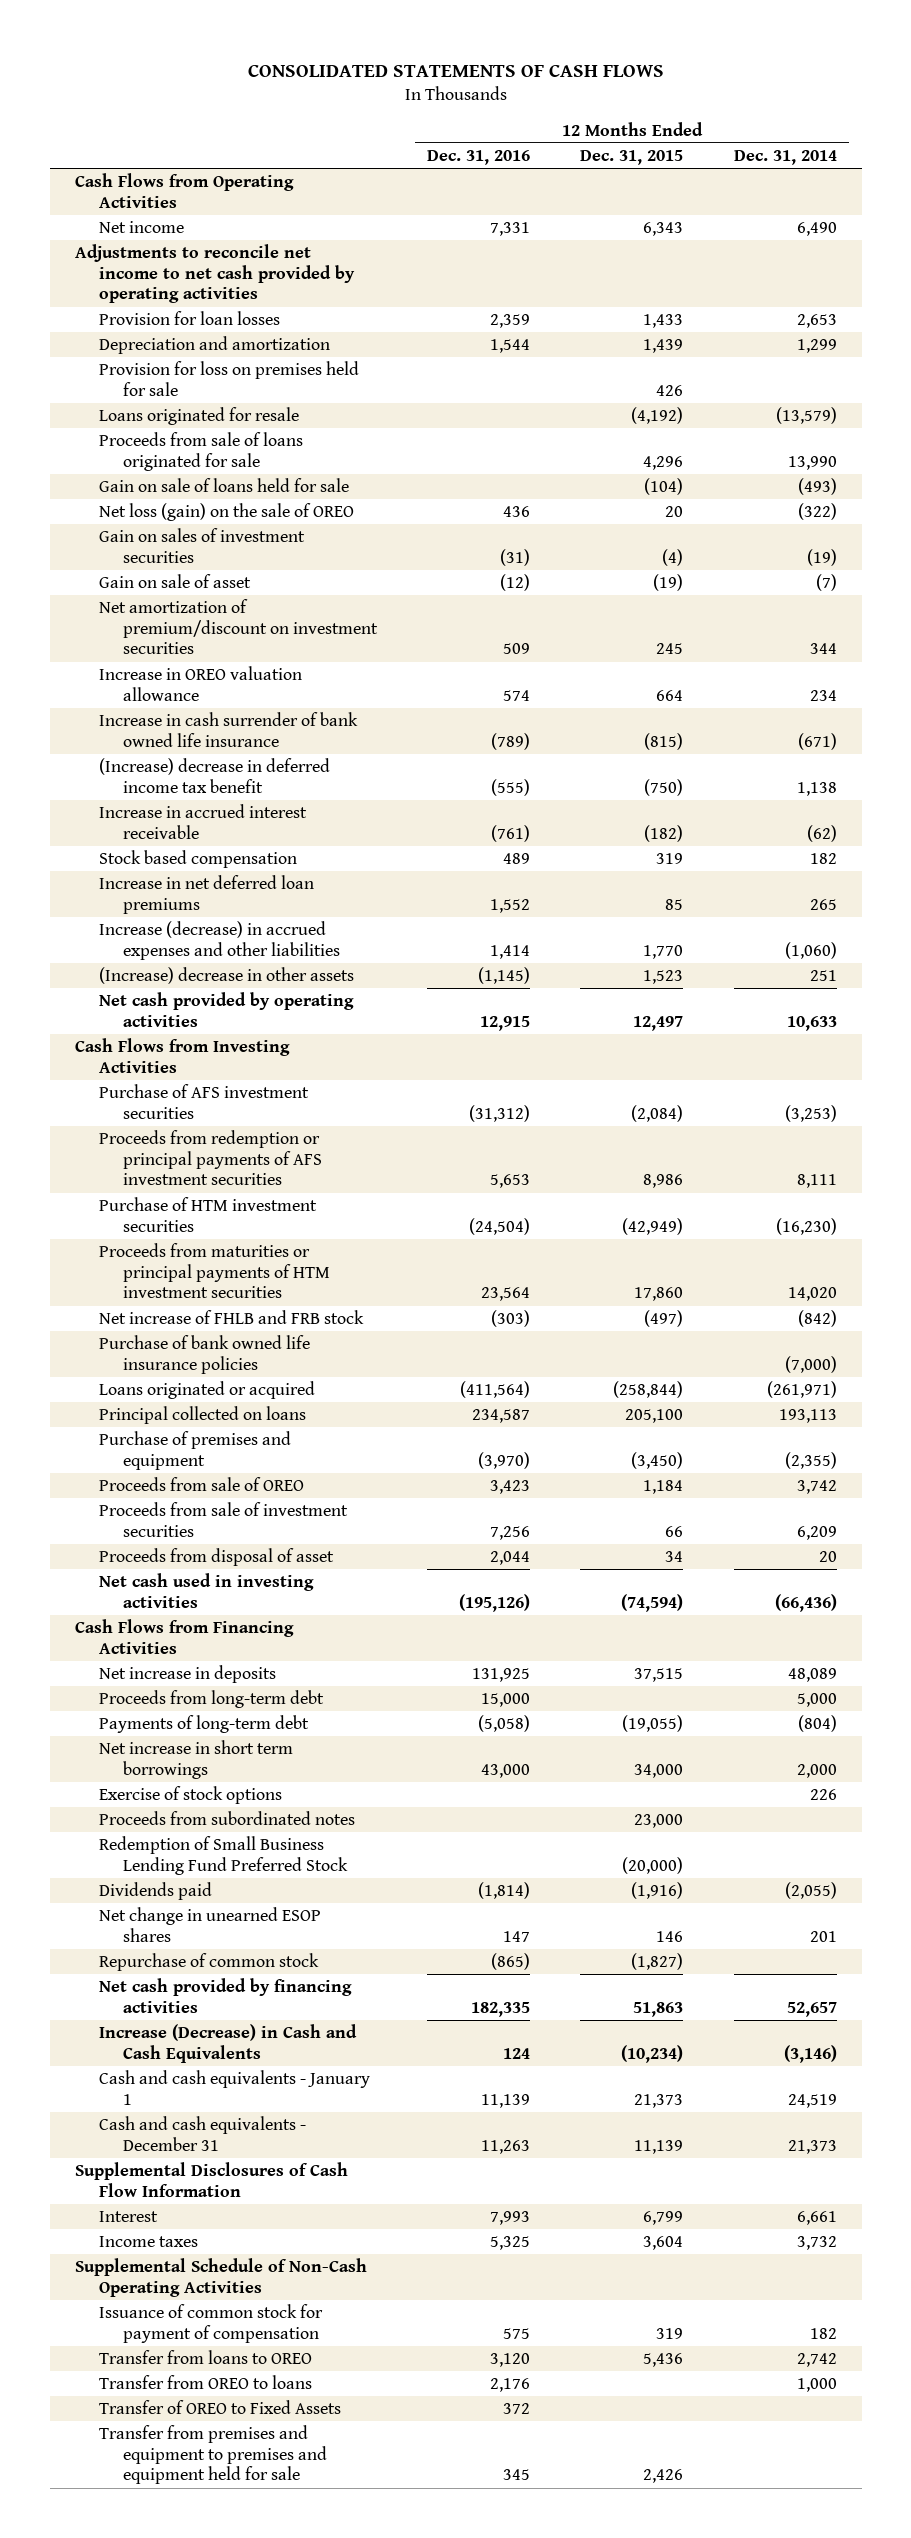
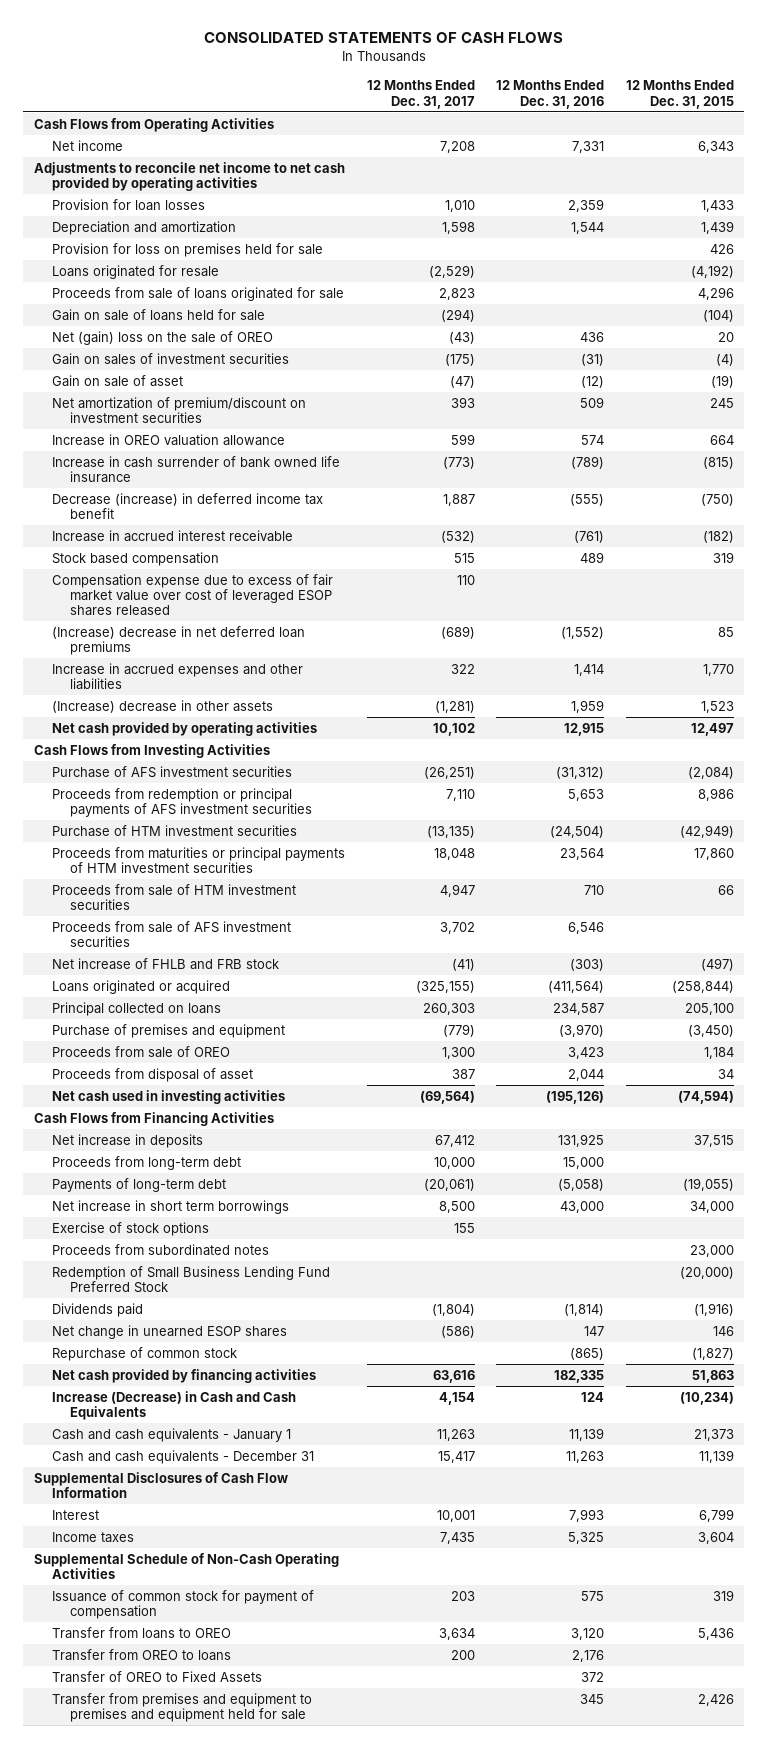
[733,149,837,165] Dec. 31, 2014 -> none
none -> [366,80,475,109] 12 Months Ended Dec. 31, 2017
[98,503,354,522] Net loss (gain) on the sale of OREO -> [52,330,274,345] Net (gain) loss on the sale of OREO
[98,758,330,793] (Increase) decrease in deferred income tax benefit -> [52,492,324,520] Decrease (increase) in deferred income tax benefit
none -> [52,573,334,617] Compensation expense due to excess of fair market value over cost of leveraged ESOP shares released
[98,875,314,914] Increase in net deferred loan premiums -> [52,625,306,656] (Increase) decrease in net deferred loan premiums
[490,898,531,913] 1,552 -> [561,626,605,639] (1,552)
[98,921,341,960] Increase (decrease) in accrued expenses and other liabilities -> [52,662,304,691] Increase in accrued expenses and other liabilities
[478,967,531,985] (1,145) -> [571,699,605,713] 1,959
none -> [52,883,297,911] Proceeds from sale of HTM investment securities
none -> [52,920,292,948] Proceeds from sale of AFS investment securities
[98,1335,310,1374] Purchase of bank owned life insurance policies -> none
[98,1502,348,1537] Proceeds from sale of investment securities -> none

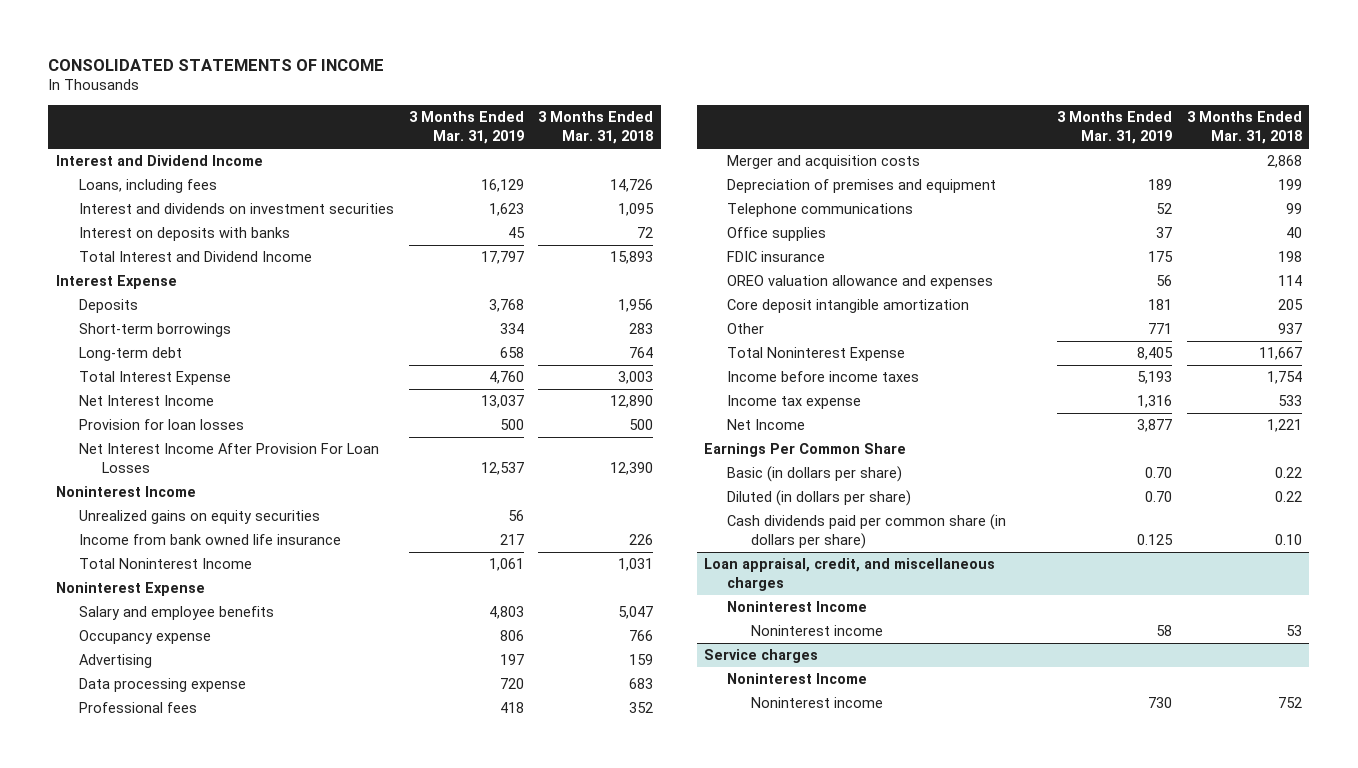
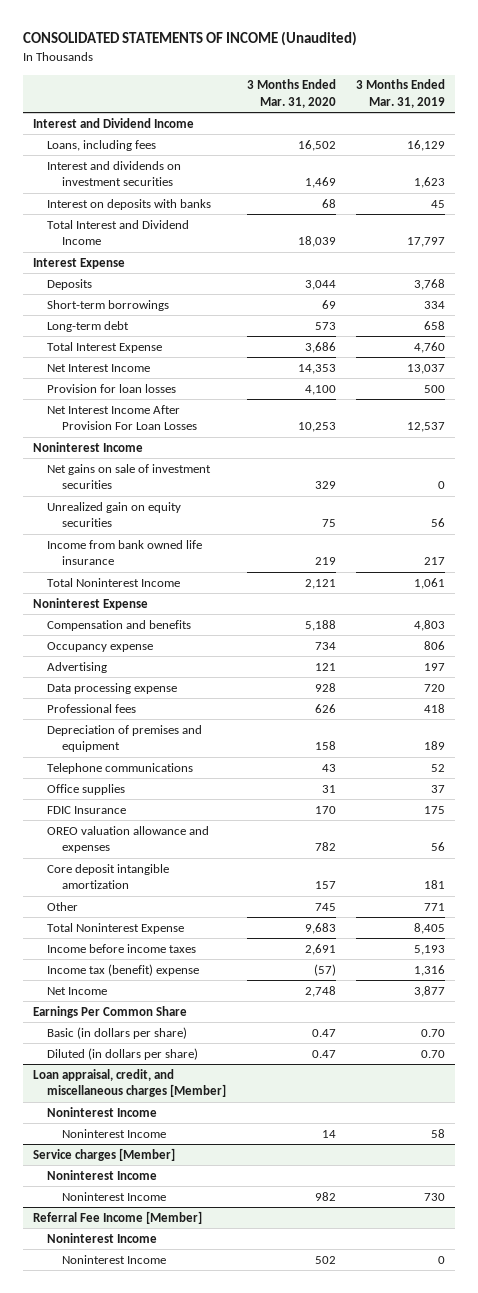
[48,58,385,71] CONSOLIDATED STATEMENTS OF INCOME -> [22,31,357,47] CONSOLIDATED STATEMENTS OF INCOME (Unaudited)
[538,111,654,145] 3 Months Ended Mar. 31, 2018 -> none
none -> [246,79,336,108] 3 Months Ended Mar. 31, 2020
none -> [47,463,212,490] Net gains on sale of investment securities
[78,510,320,525] Unrealized gains on equity securities -> [47,501,182,528] Unrealized gain on equity securities
[78,606,274,621] Salary and employee benefits -> [47,619,192,631] Compensation and benefits
[727,155,921,170] Merger and acquisition costs -> none
[727,251,826,263] FDIC insurance -> [47,805,127,814] FDIC Insurance
[727,395,862,410] Income tax expense -> [47,963,200,976] Income tax (benefit) expense
[727,514,1007,550] Cash dividends paid per common share (in dollars per share) -> none
[704,558,996,592] Loan appraisal, credit, and miscellaneous charges -> [32,1068,227,1098] Loan appraisal, credit, and miscellaneous charges [Member]
[750,625,883,637] Noninterest income -> [61,1128,166,1138] Noninterest Income
[704,649,819,664] Service charges -> [32,1147,175,1161] Service charges [Member]
[750,697,883,709] Noninterest income -> [61,1191,166,1201] Noninterest Income
none -> [32,1210,202,1224] Referral Fee Income [Member]
none -> [47,1232,158,1243] Noninterest Income
none -> [61,1254,166,1264] Noninterest Income

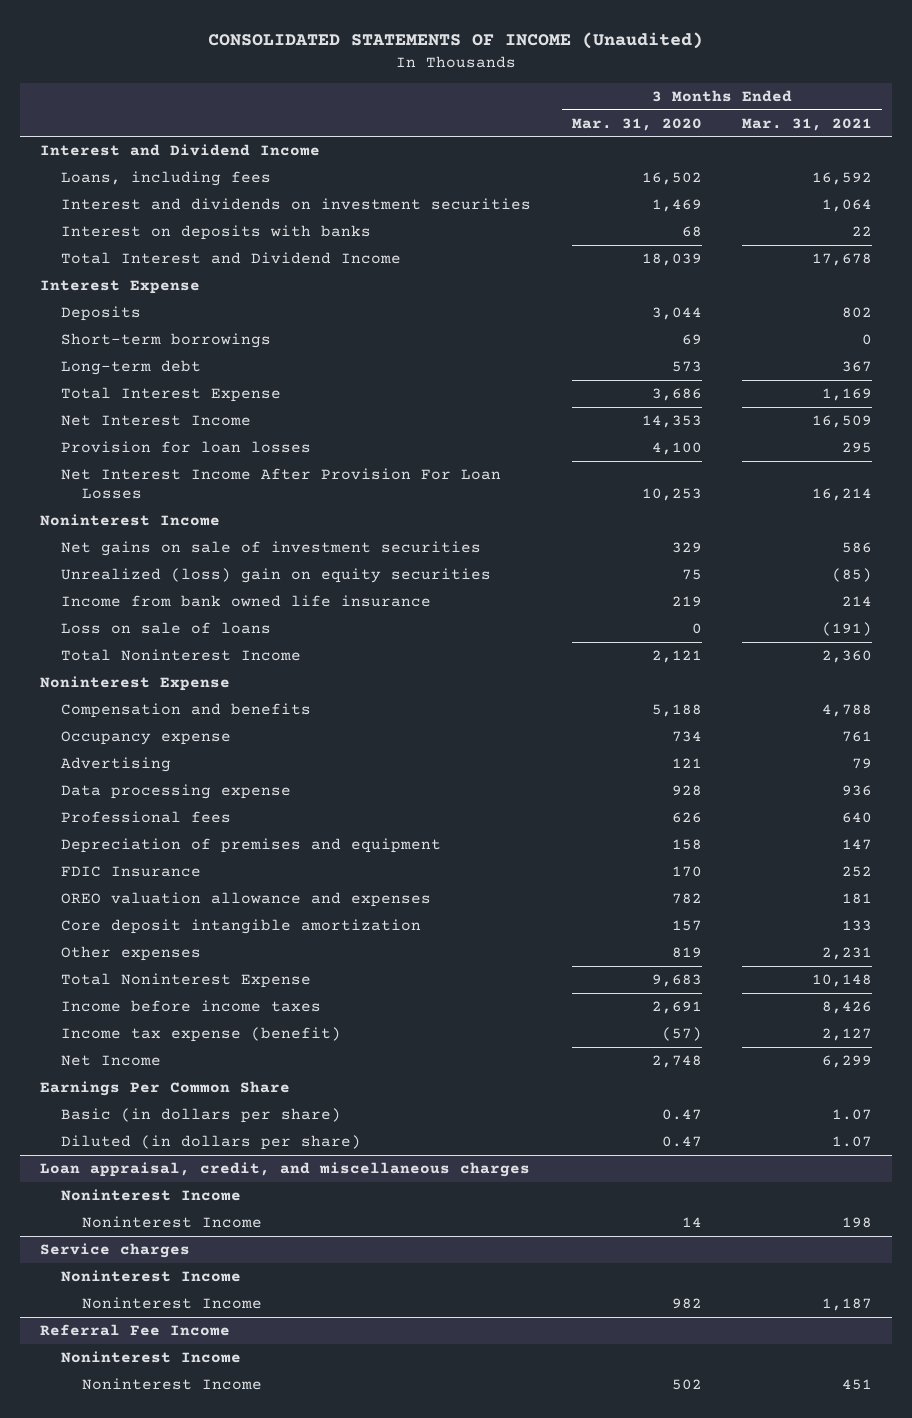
[355,79,445,108] 3 Months Ended Mar. 31, 2019 -> none
none -> [742,117,873,131] Mar. 31, 2021
[47,501,182,528] Unrealized gain on equity securities -> [61,568,492,584] Unrealized (loss) gain on equity securities
none -> [61,622,272,635] Loss on sale of loans
[47,762,194,774] Telephone communications -> none
[47,783,126,795] Office supplies -> none
[47,901,79,911] Other -> [61,946,202,962] Other expenses
[314,902,336,911] 745 -> [671,947,702,959] 819
[47,963,200,976] Income tax (benefit) expense -> [61,1027,342,1043] Income tax expense (benefit)
[32,1068,227,1098] Loan appraisal, credit, and miscellaneous charges [Member] -> [40,1162,531,1178] Loan appraisal, credit, and miscellaneous charges
[32,1147,175,1161] Service charges [Member] -> [40,1243,191,1259] Service charges
[32,1210,202,1224] Referral Fee Income [Member] -> [40,1324,231,1337] Referral Fee Income

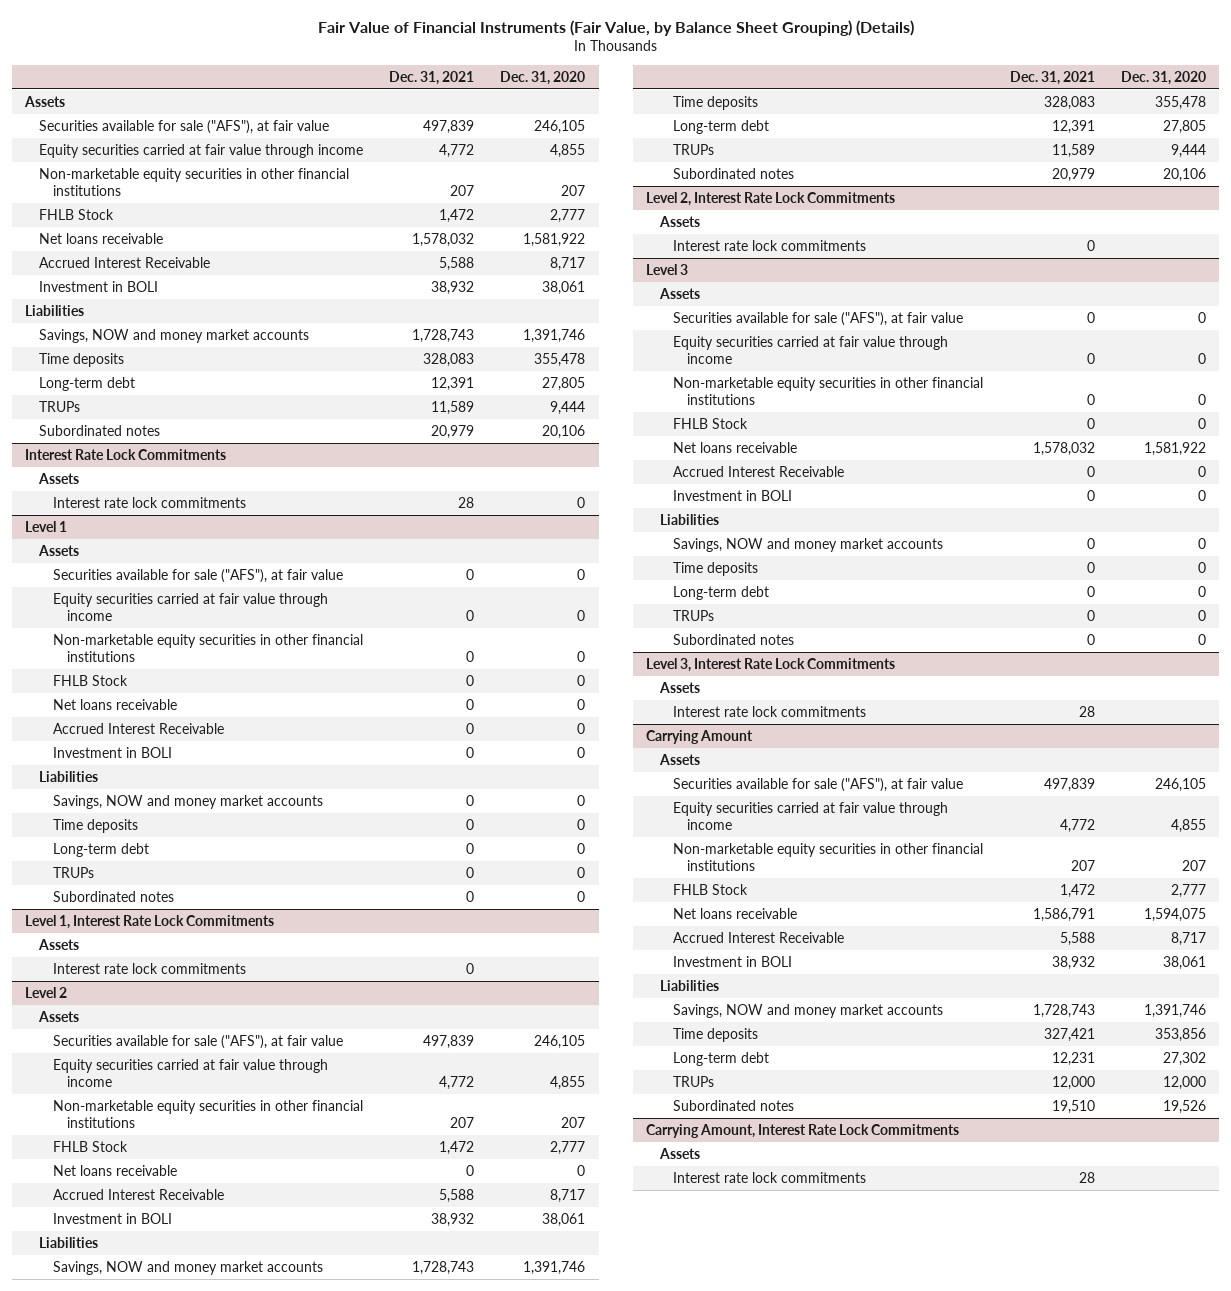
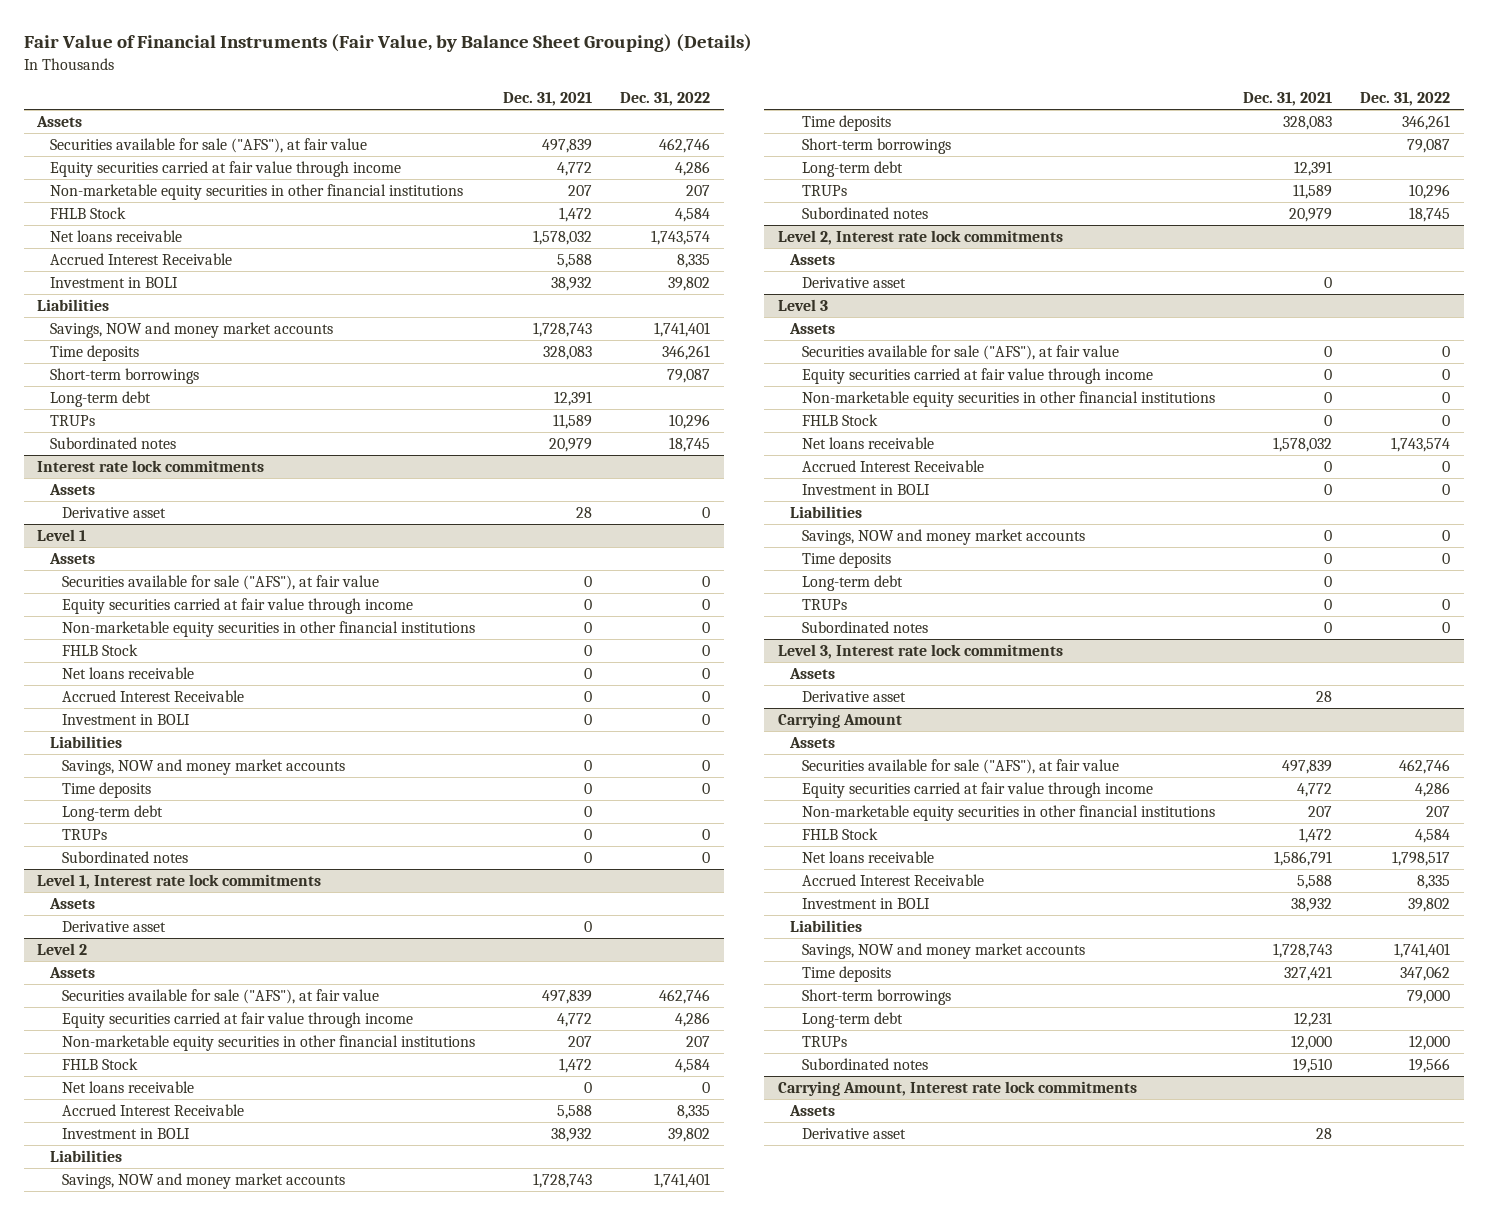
[500,70,586,85] Dec. 31, 2020 -> none
none -> [619,92,710,107] Dec. 31, 2022
none -> [49,368,199,385] Short-term borrowings
[24,448,226,460] Interest Rate Lock Commitments -> [37,460,265,473] Interest rate lock commitments
[52,496,246,508] Interest rate lock commitments -> [61,507,166,519] Derivative asset
[24,914,274,929] Level 1, Interest Rate Lock Commitments -> [37,874,322,890] Level 1, Interest rate lock commitments
[52,962,246,974] Interest rate lock commitments -> [61,921,166,933] Derivative asset
none -> [802,138,952,155] Short-term borrowings
[645,191,895,206] Level 2, Interest Rate Lock Commitments -> [777,230,1063,246] Level 2, Interest rate lock commitments
[673,239,867,251] Interest rate lock commitments -> [802,277,907,289] Derivative asset
[645,657,895,672] Level 3, Interest Rate Lock Commitments -> [777,644,1063,660] Level 3, Interest rate lock commitments
[673,705,867,717] Interest rate lock commitments -> [802,691,907,703] Derivative asset
none -> [802,989,952,1006] Short-term borrowings
[645,1123,959,1138] Carrying Amount, Interest Rate Lock Commitments -> [777,1081,1137,1097] Carrying Amount, Interest rate lock commitments
[673,1171,867,1183] Interest rate lock commitments -> [802,1128,907,1140] Derivative asset

